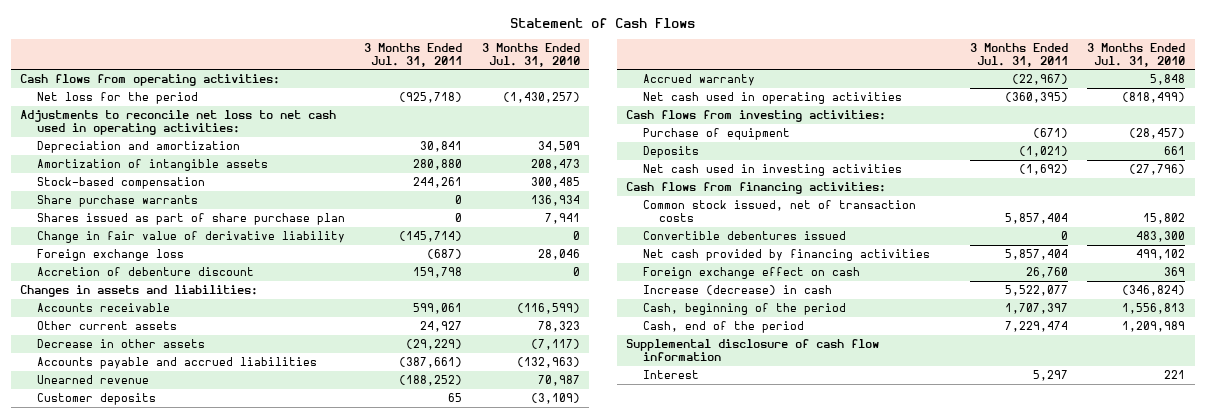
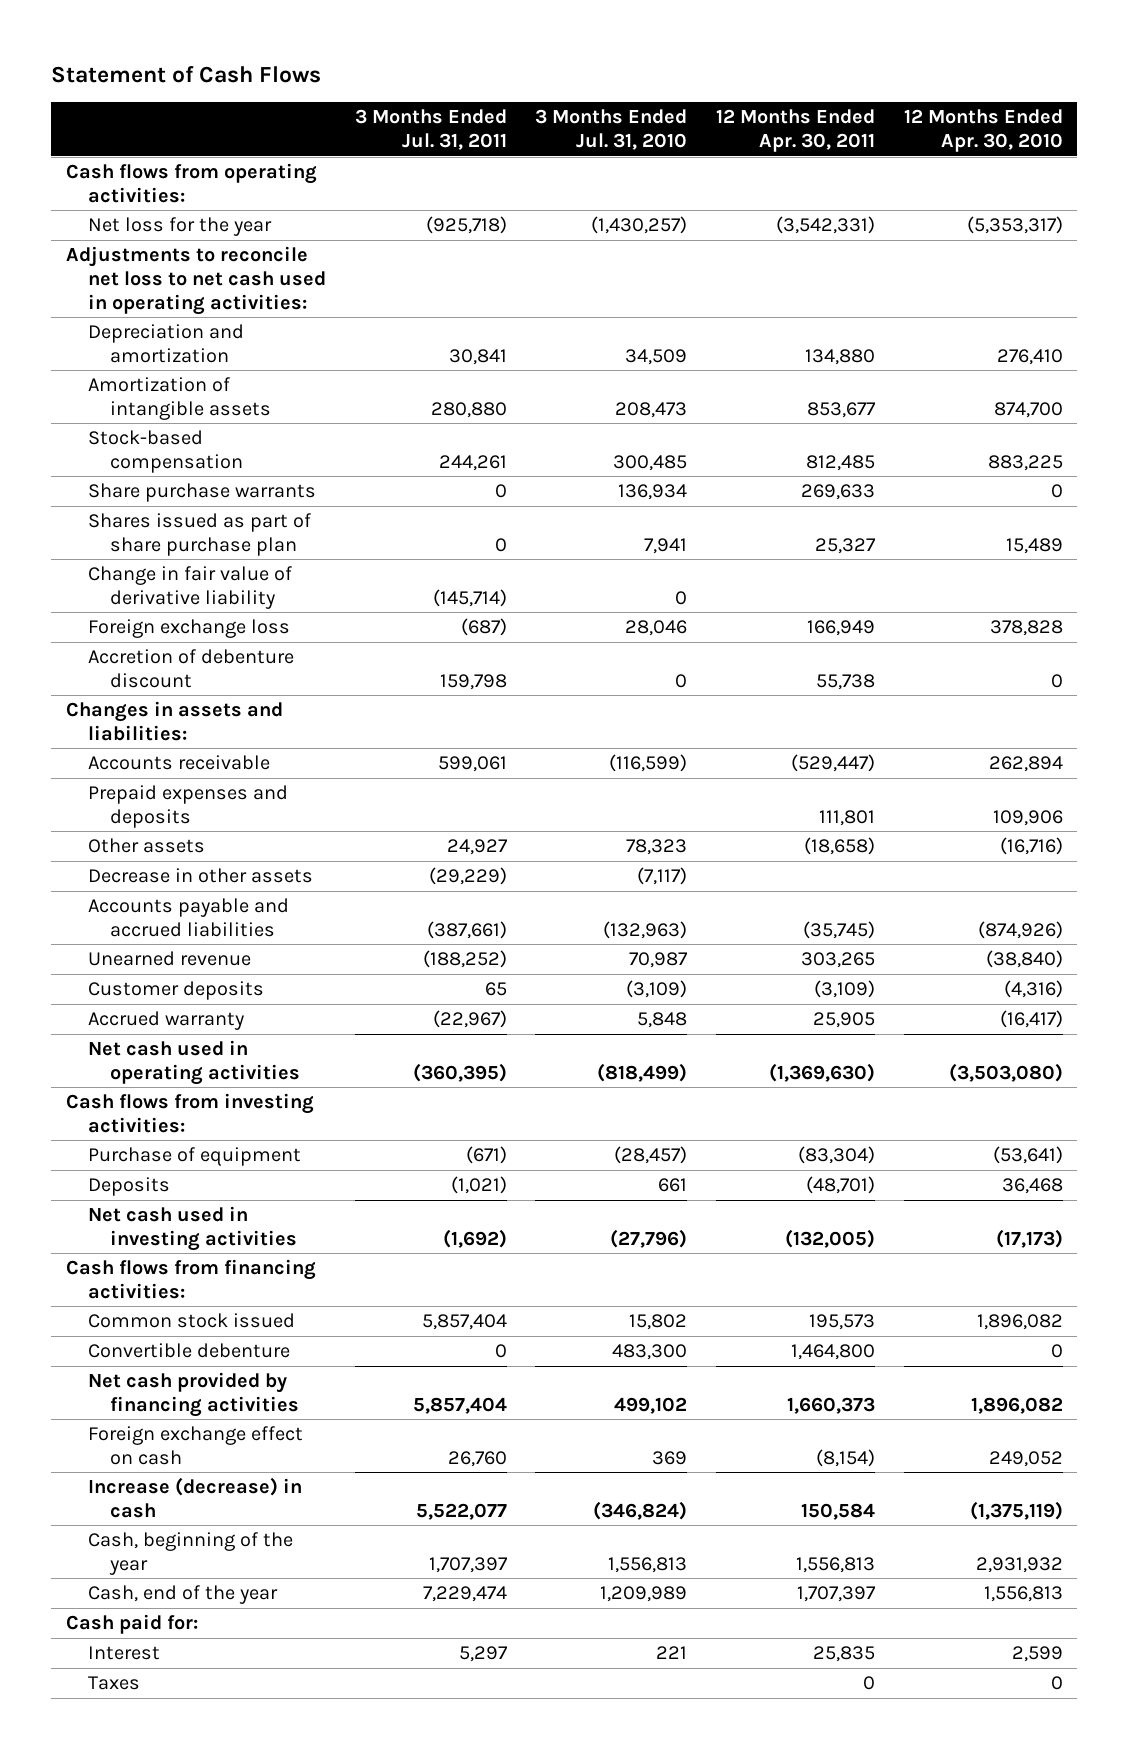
none -> [716,109,876,153] 12 Months Ended Apr. 30, 2011
none -> [903,109,1063,153] 12 Months Ended Apr. 30, 2010
[36,92,198,105] Net loss for the period -> [88,217,273,237] Net loss for the year
none -> [88,785,289,828] Prepaid expenses and deposits
[36,321,177,331] Other current assets -> [88,838,206,854] Other assets
[642,200,916,222] Common stock issued, net of transaction costs -> [88,1313,296,1329] Common stock issued
[642,231,846,241] Convertible debentures issued -> [88,1343,291,1359] Convertible debenture
[642,303,846,316] Cash, beginning of the period -> [88,1532,294,1575] Cash, beginning of the year
[642,321,804,334] Cash, end of the period -> [88,1585,279,1605] Cash, end of the year
[626,339,880,361] Supplemental disclosure of cash flow information -> [65,1614,198,1635] Cash paid for:
none -> [88,1676,141,1691] Taxes

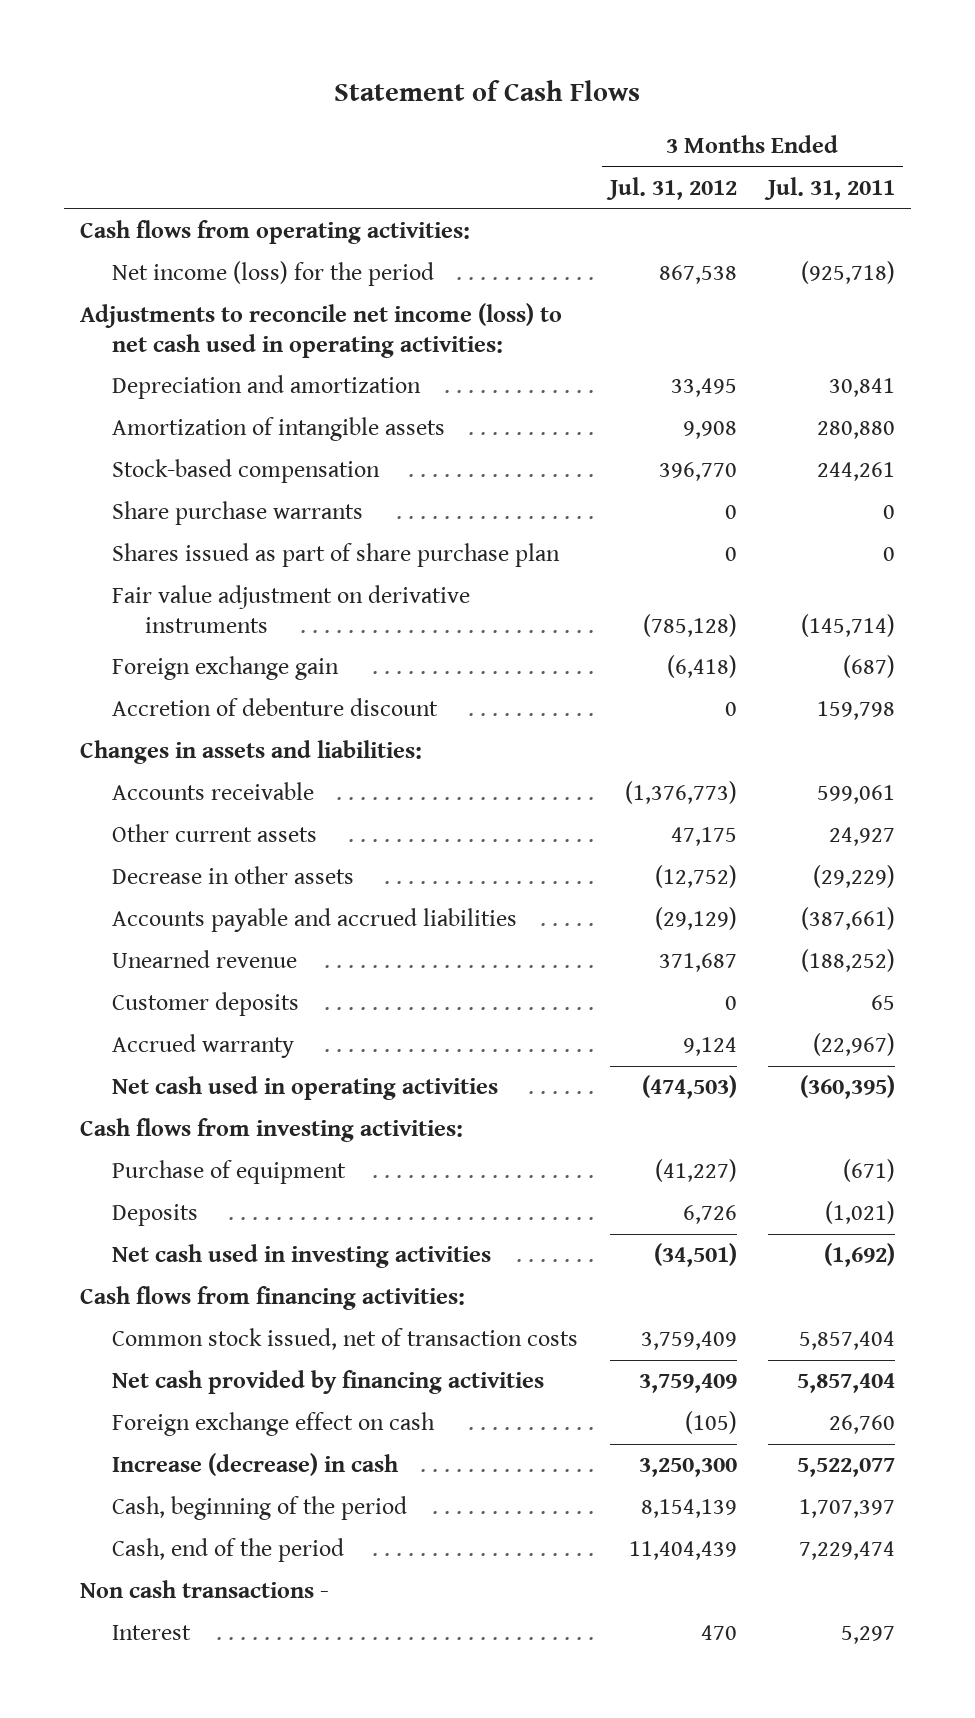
[535,109,688,151] 3 Months Ended Jul. 31, 2010 -> none
[716,109,876,153] 12 Months Ended Apr. 30, 2011 -> none
[903,109,1063,153] 12 Months Ended Apr. 30, 2010 -> none
none -> [605,177,737,201] Jul. 31, 2012
[88,217,273,237] Net loss for the year -> [112,261,435,287] Net income (loss) for the period
[65,246,327,315] Adjustments to reconcile net loss to net cash used in operating activities: -> [79,303,562,358] Adjustments to reconcile net income (loss) to net cash used in operating activities:
[88,566,293,609] Change in fair value of derivative liability -> [112,585,471,633] Fair value adjustment on derivative instruments
[88,619,291,639] Foreign exchange loss -> [112,656,340,681] Foreign exchange gain
[88,785,289,828] Prepaid expenses and deposits -> none
[88,838,206,854] Other assets -> [112,824,318,843] Other current assets
[88,1343,291,1359] Convertible debenture -> none
[88,1313,296,1329] Common stock issued -> [112,1328,579,1351] Common stock issued, net of transaction costs
[88,1532,294,1575] Cash, beginning of the year -> [112,1496,408,1521] Cash, beginning of the period
[88,1585,279,1605] Cash, end of the year -> [112,1538,345,1563] Cash, end of the period
[65,1614,198,1635] Cash paid for: -> [79,1580,329,1599] Non cash transactions -
[88,1676,141,1691] Taxes -> none

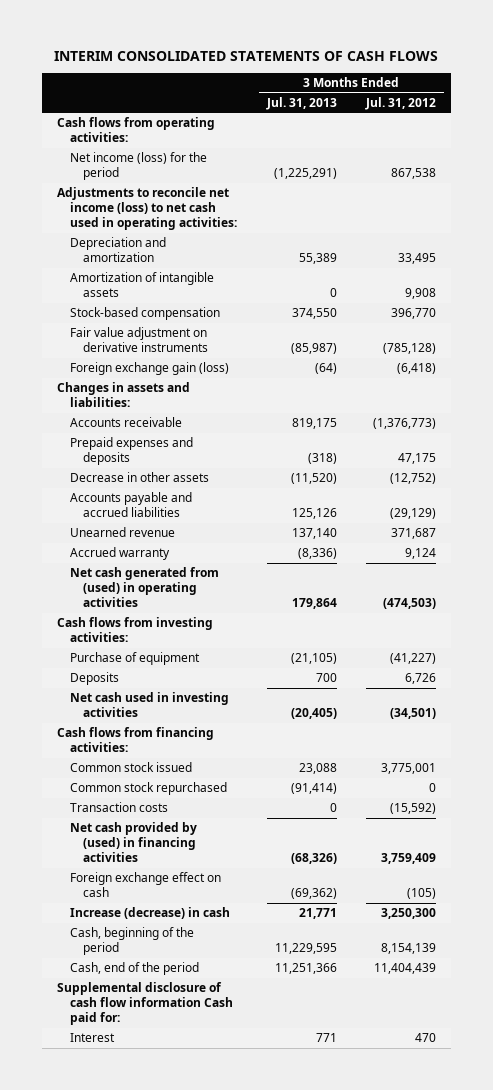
[334,80,641,102] Statement of Cash Flows -> [54,50,439,61] INTERIM CONSOLIDATED STATEMENTS OF CASH FLOWS
[764,177,896,201] Jul. 31, 2011 -> none
none -> [265,96,337,110] Jul. 31, 2013
[112,501,364,526] Share purchase warrants -> none
[112,543,561,568] Shares issued as part of share purchase plan -> none
[112,698,439,717] Accretion of debenture discount -> none
[112,656,340,681] Foreign exchange gain -> [69,362,229,376] Foreign exchange gain (loss)
[112,824,318,843] Other current assets -> [69,437,193,466] Prepaid expenses and deposits
[112,992,300,1017] Customer deposits -> none
[112,1076,499,1101] Net cash used in operating activities -> [69,567,219,608] Net cash generated from (used) in operating activities
[112,1328,579,1351] Common stock issued, net of transaction costs -> [69,762,192,773] Common stock issued
[640,1331,737,1351] 3,759,409 -> [381,763,437,775] 3,775,001
none -> [69,782,227,796] Common stock repurchased
none -> [69,802,168,813] Transaction costs
[112,1370,545,1395] Net cash provided by financing activities -> [69,822,197,863] Net cash provided by (used) in financing activities
[79,1580,329,1599] Non cash transactions - -> [56,982,233,1026] Supplemental disclosure of cash flow information Cash paid for:

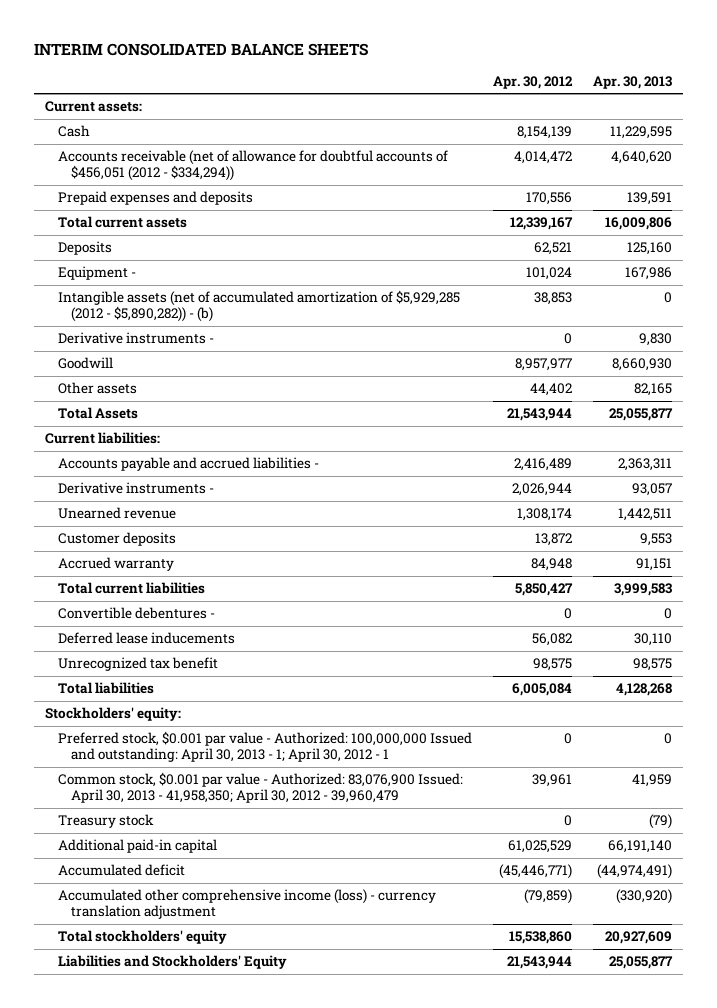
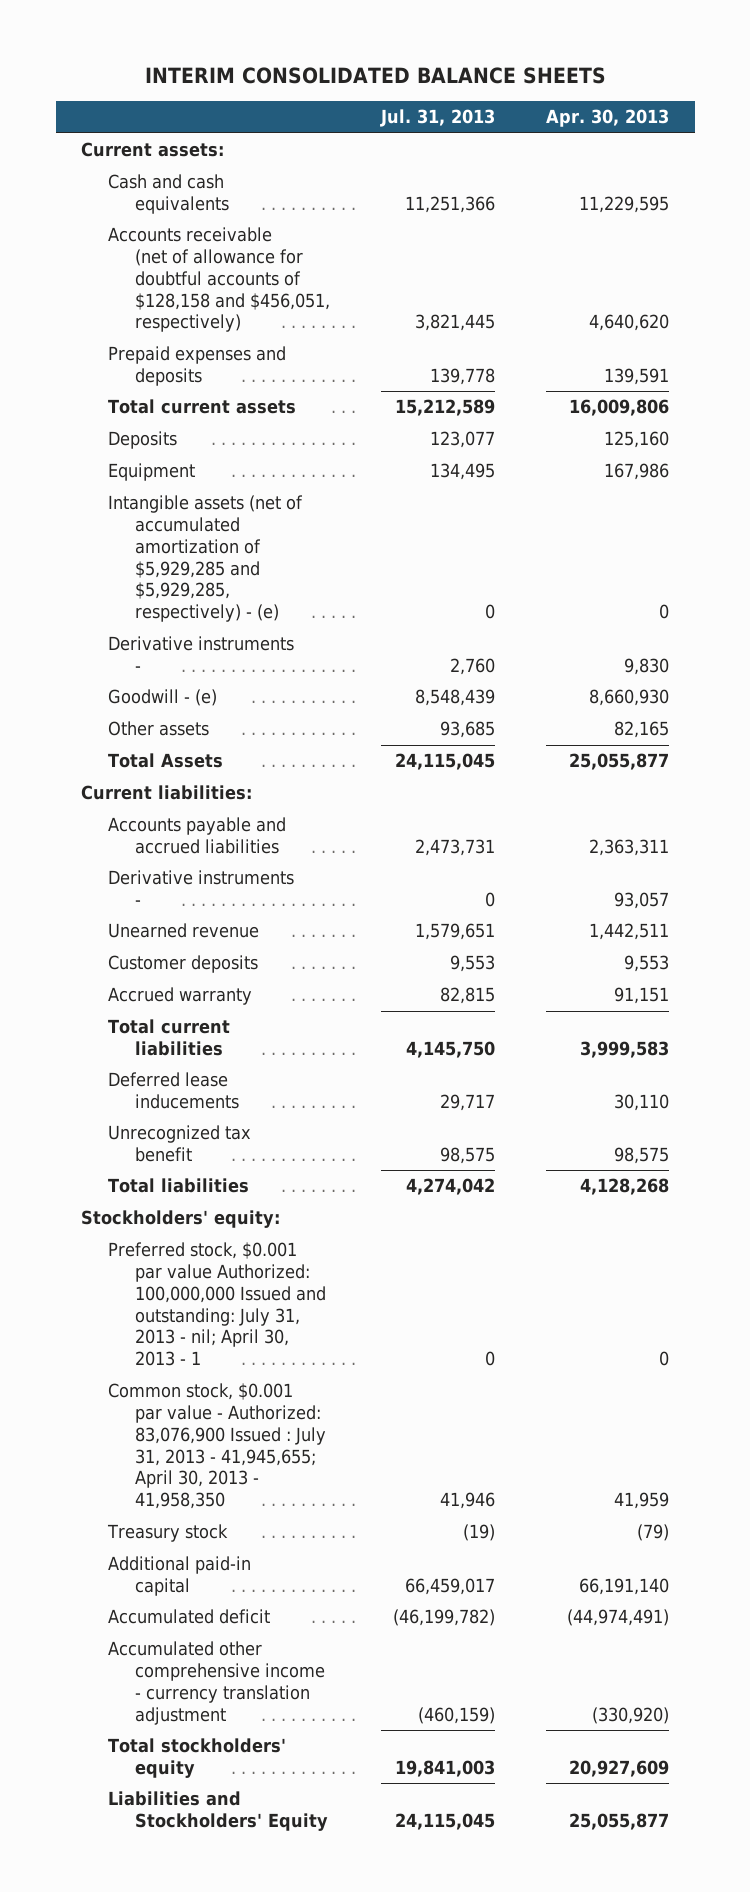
[493,75,574,89] Apr. 30, 2012 -> none
none -> [380,109,496,128] Jul. 31, 2013
[57,125,90,138] Cash -> [108,174,230,215] Cash and cash equivalents
[57,150,448,182] Accounts receivable (net of allowance for doubtful accounts of $456,051 (2012 - $334,294)) -> [108,227,331,333] Accounts receivable (net of allowance for doubtful accounts of $128,158 and $456,051, respectively)
[57,266,136,281] Equipment - -> [108,463,196,482] Equipment
[57,290,460,323] Intangible assets (net of accumulated amortization of $5,929,285 (2012 - $5,890,282)) - (b) -> [108,495,304,623] Intangible assets (net of accumulated amortization of $5,929,285 and $5,929,285, respectively) - (e)
[57,357,113,370] Goodwill -> [108,689,218,707] Goodwill - (e)
[57,457,319,472] Accounts payable and accrued liabilities - -> [108,817,287,855] Accounts payable and accrued liabilities
[57,607,215,620] Convertible debentures - -> none
[57,731,472,763] Preferred stock, $0.001 par value - Authorized: 100,000,000 Issued and outstanding: April 30, 2013 - 1; April 30, 2012 - 1 -> [108,1242,327,1367] Preferred stock, $0.001 par value Authorized: 100,000,000 Issued and outstanding: July 31, 2013 - nil; April 30, 2013 - 1
[57,772,463,804] Common stock, $0.001 par value - Authorized: 83,076,900 Issued: April 30, 2013 - 41,958,350; April 30, 2012 - 39,960,479 -> [108,1383,327,1510] Common stock, $0.001 par value - Authorized: 83,076,900 Issued : July 31, 2013 - 41,945,655; April 30, 2013 - 41,958,350
[57,889,436,920] Accumulated other comprehensive income (loss) - currency translation adjustment -> [108,1641,326,1725] Accumulated other comprehensive income - currency translation adjustment

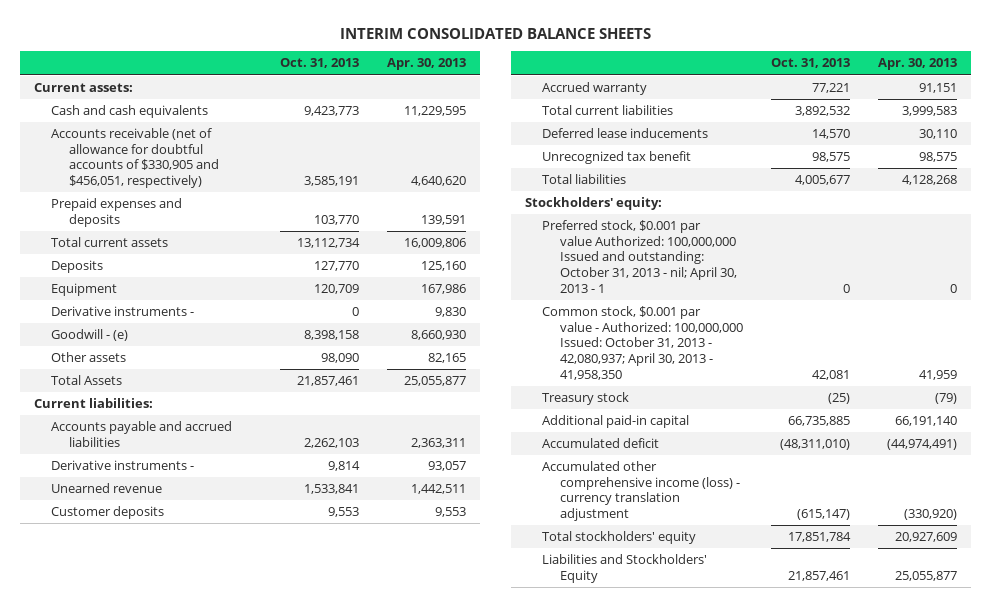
[380,109,496,128] Jul. 31, 2013 -> none
none -> [279,58,359,69] Oct. 31, 2013
[108,227,331,333] Accounts receivable (net of allowance for doubtful accounts of $128,158 and $456,051, respectively) -> [51,128,219,188] Accounts receivable (net of allowance for doubtful accounts of $330,905 and $456,051, respectively)
[108,495,304,623] Intangible assets (net of accumulated amortization of $5,929,285 and $5,929,285, respectively) - (e) -> none
[108,1242,327,1367] Preferred stock, $0.001 par value Authorized: 100,000,000 Issued and outstanding: July 31, 2013 - nil; April 30, 2013 - 1 -> [542,220,737,293] Preferred stock, $0.001 par value Authorized: 100,000,000 Issued and outstanding: October 31, 2013 - nil; April 30, 2013 - 1
[108,1383,327,1510] Common stock, $0.001 par value - Authorized: 83,076,900 Issued : July 31, 2013 - 41,945,655; April 30, 2013 - 41,958,350 -> [542,306,743,380] Common stock, $0.001 par value - Authorized: 100,000,000 Issued: October 31, 2013 - 42,080,937; April 30, 2013 - 41,958,350
[108,1641,326,1725] Accumulated other comprehensive income - currency translation adjustment -> [542,461,740,521] Accumulated other comprehensive income (loss) - currency translation adjustment

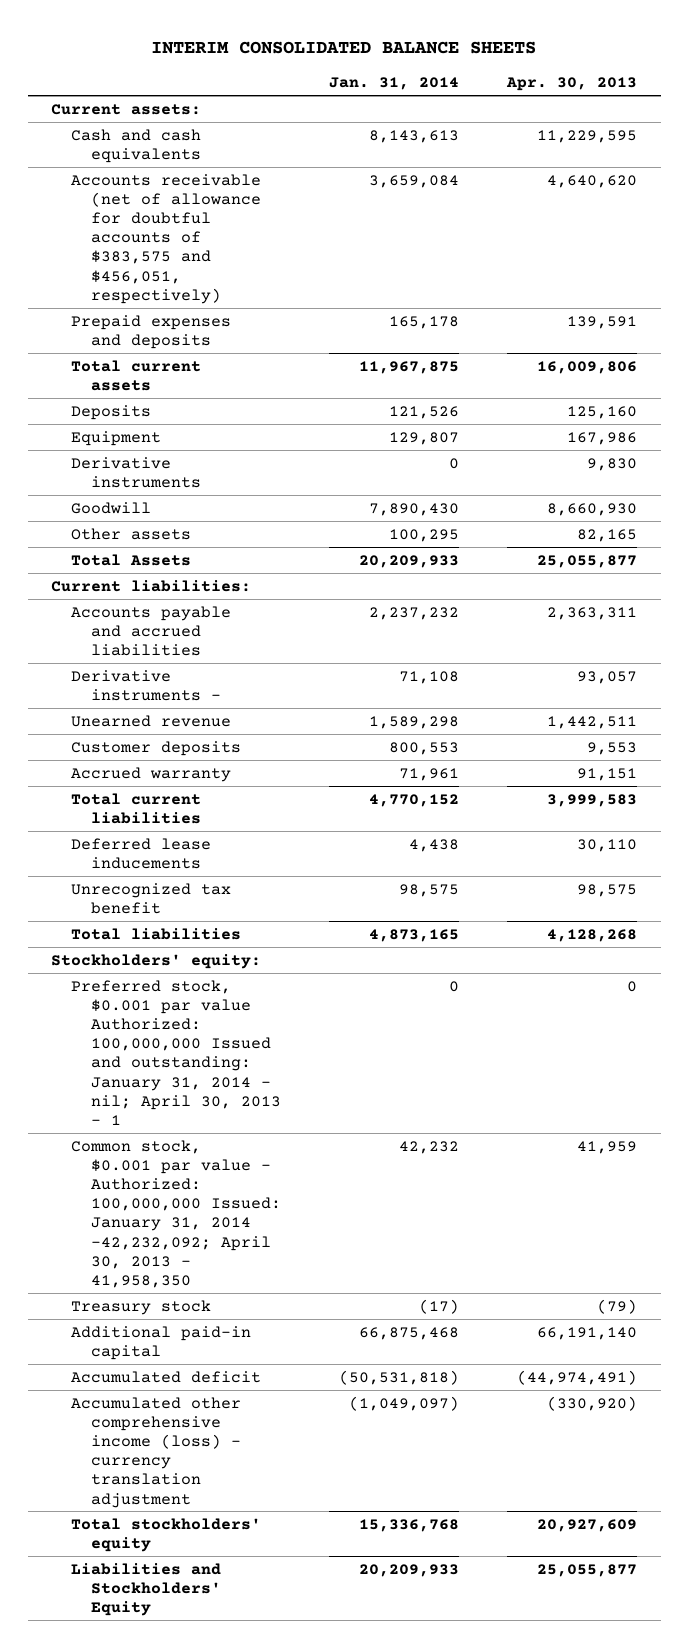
[279,58,359,69] Oct. 31, 2013 -> none
none -> [329,77,460,91] Jan. 31, 2014
[51,128,219,188] Accounts receivable (net of allowance for doubtful accounts of $330,905 and $456,051, respectively) -> [71,173,262,304] Accounts receivable (net of allowance for doubtful accounts of $383,575 and $456,051, respectively)
[51,306,195,317] Derivative instruments - -> [71,456,202,488] Derivative instruments
[51,329,129,342] Goodwill - (e) -> [71,501,152,514] Goodwill
[542,220,737,293] Preferred stock, $0.001 par value Authorized: 100,000,000 Issued and outstanding: October 31, 2013 - nil; April 30, 2013 - 1 -> [71,979,282,1125] Preferred stock, $0.001 par value Authorized: 100,000,000 Issued and outstanding: January 31, 2014 - nil; April 30, 2013 - 1
[542,306,743,380] Common stock, $0.001 par value - Authorized: 100,000,000 Issued: October 31, 2013 - 42,080,937; April 30, 2013 - 41,958,350 -> [71,1139,282,1288] Common stock, $0.001 par value - Authorized: 100,000,000 Issued: January 31, 2014 -42,232,092; April 30, 2013 - 41,958,350

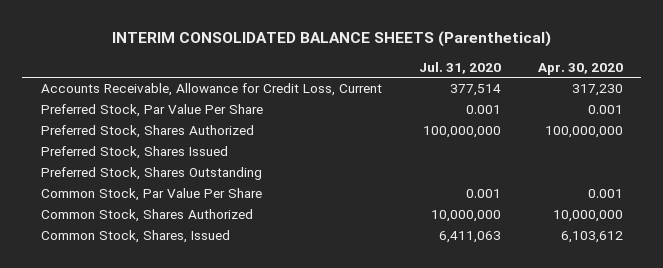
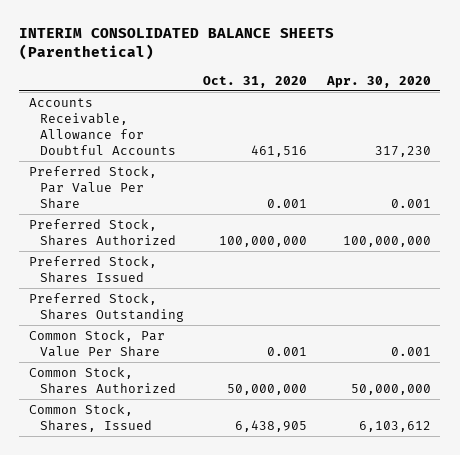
[418,61,501,74] Jul. 31, 2020 -> none
none -> [203,75,308,88] Oct. 31, 2020
[40,83,382,97] Accounts Receivable, Allowance for Credit Loss, Current -> [28,97,176,155] Accounts Receivable, Allowance for Doubtful Accounts
[552,210,623,223] 10,000,000 -> [350,383,431,395] 50,000,000

